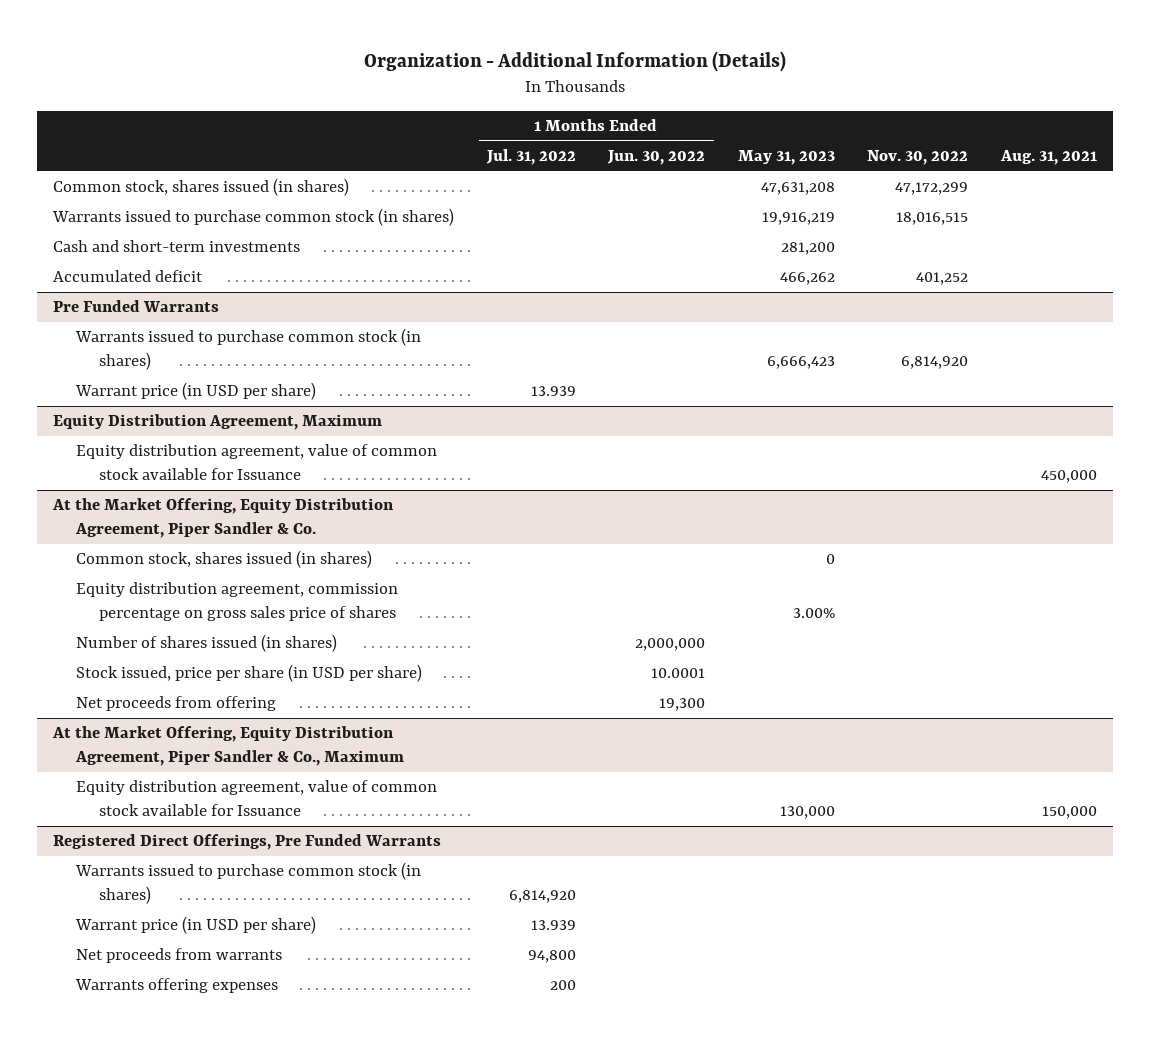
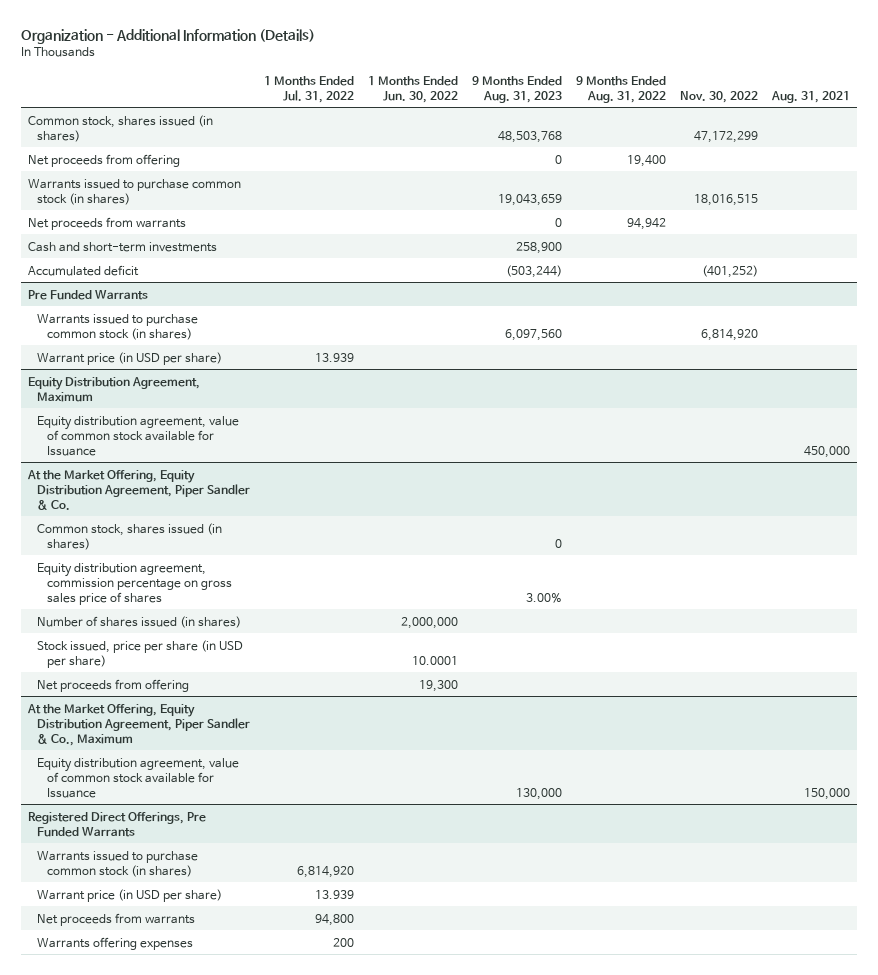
[737,150,835,166] May 31, 2023 -> none
none -> [472,75,563,103] 9 Months Ended Aug. 31, 2023
none -> [576,75,667,103] 9 Months Ended Aug. 31, 2022
none -> [27,153,180,167] Net proceeds from offering
none -> [27,216,186,230] Net proceeds from warrants
[916,272,969,286] 401,252 -> [702,264,759,278] (401,252)

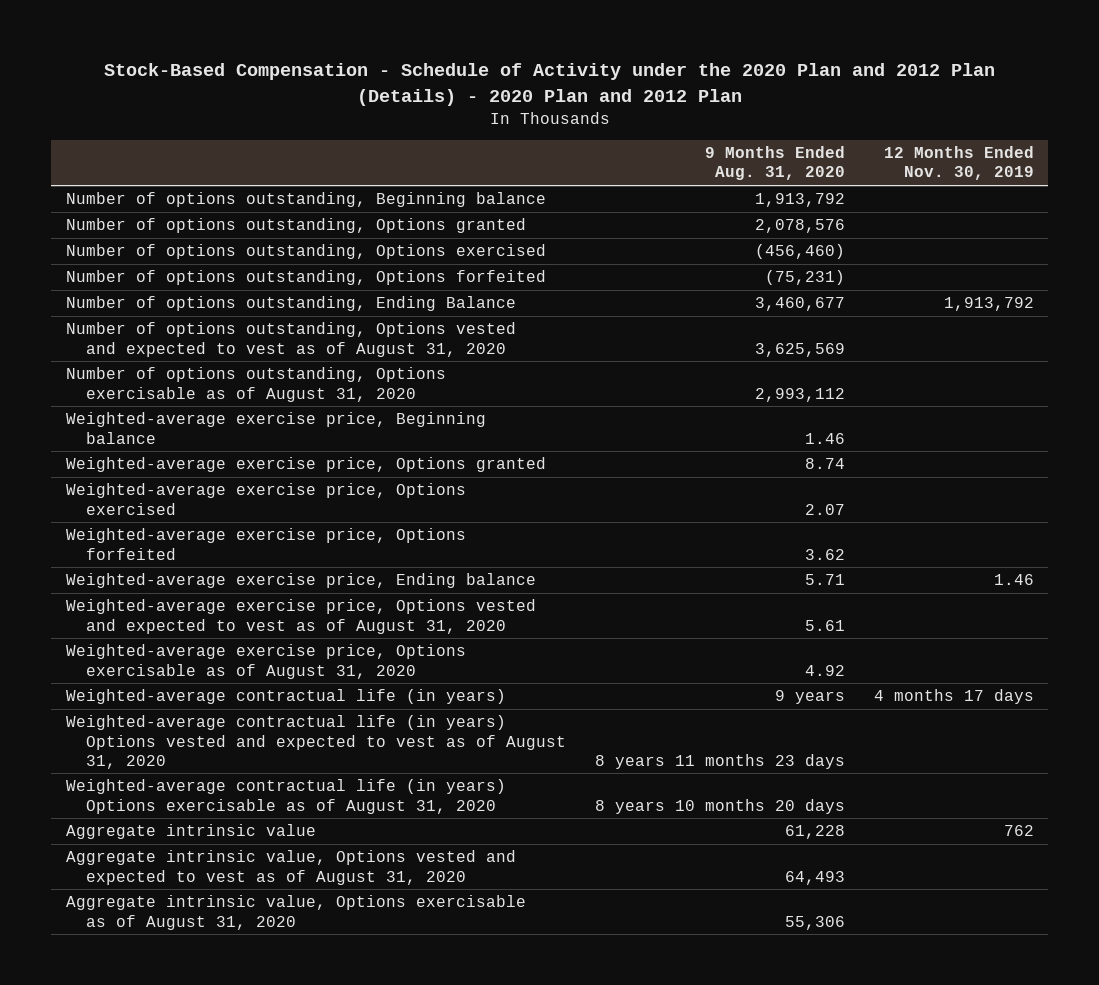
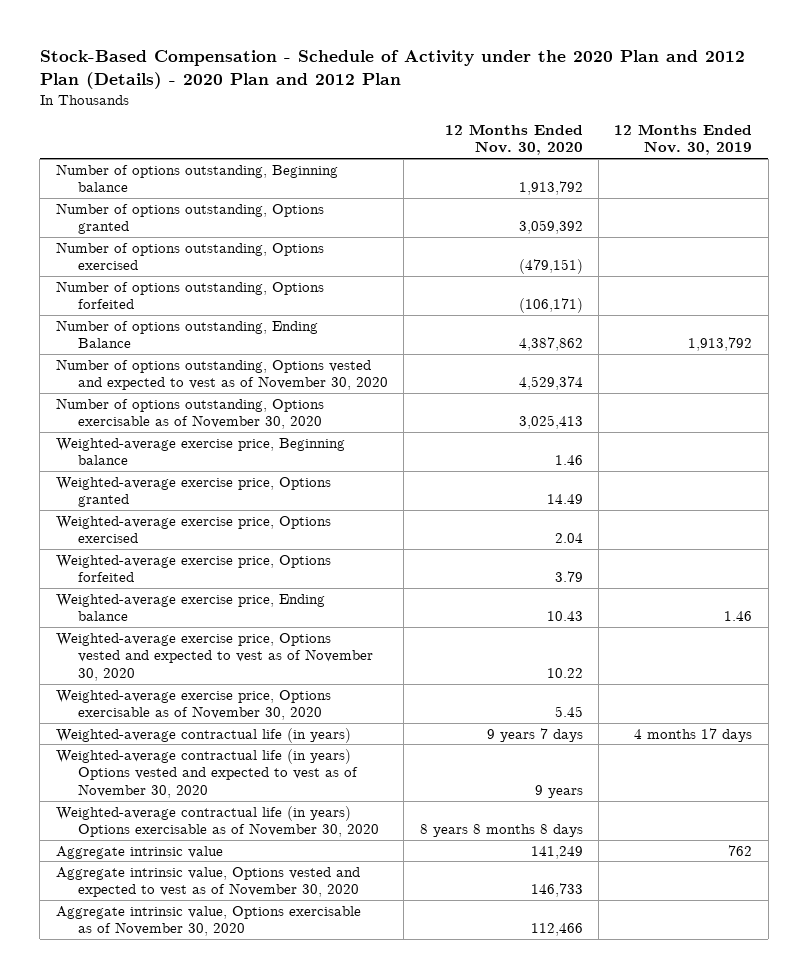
[705,146,846,181] 9 Months Ended Aug. 31, 2020 -> none
none -> [444,123,583,156] 12 Months Ended Nov. 30, 2020
[65,322,516,357] Number of options outstanding, Options vested and expected to vest as of August 31, 2020 -> [55,358,388,391] Number of options outstanding, Options vested and expected to vest as of November 30, 2020
[65,367,446,402] Number of options outstanding, Options exercisable as of August 31, 2020 -> [55,397,324,430] Number of options outstanding, Options exercisable as of November 30, 2020
[65,599,536,634] Weighted-average exercise price, Options vested and expected to vest as of August 31, 2020 -> [55,632,373,681] Weighted-average exercise price, Options vested and expected to vest as of November 30, 2020
[65,644,466,679] Weighted-average exercise price, Options exercisable as of August 31, 2020 -> [55,689,331,721] Weighted-average exercise price, Options exercisable as of November 30, 2020
[65,715,567,769] Weighted-average contractual life (in years) Options vested and expected to vest as of August 31, 2020 -> [55,748,358,798] Weighted-average contractual life (in years) Options vested and expected to vest as of November 30, 2020
[65,779,506,814] Weighted-average contractual life (in years) Options exercisable as of August 31, 2020 -> [55,805,379,838] Weighted-average contractual life (in years) Options exercisable as of November 30, 2020
[65,850,516,885] Aggregate intrinsic value, Options vested and expected to vest as of August 31, 2020 -> [55,866,360,898] Aggregate intrinsic value, Options vested and expected to vest as of November 30, 2020
[65,895,526,930] Aggregate intrinsic value, Options exercisable as of August 31, 2020 -> [55,905,361,937] Aggregate intrinsic value, Options exercisable as of November 30, 2020

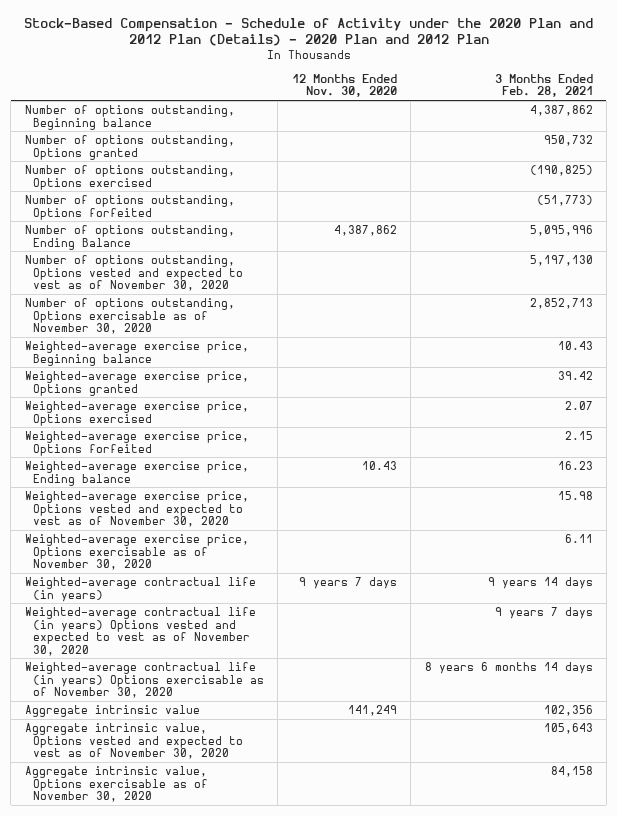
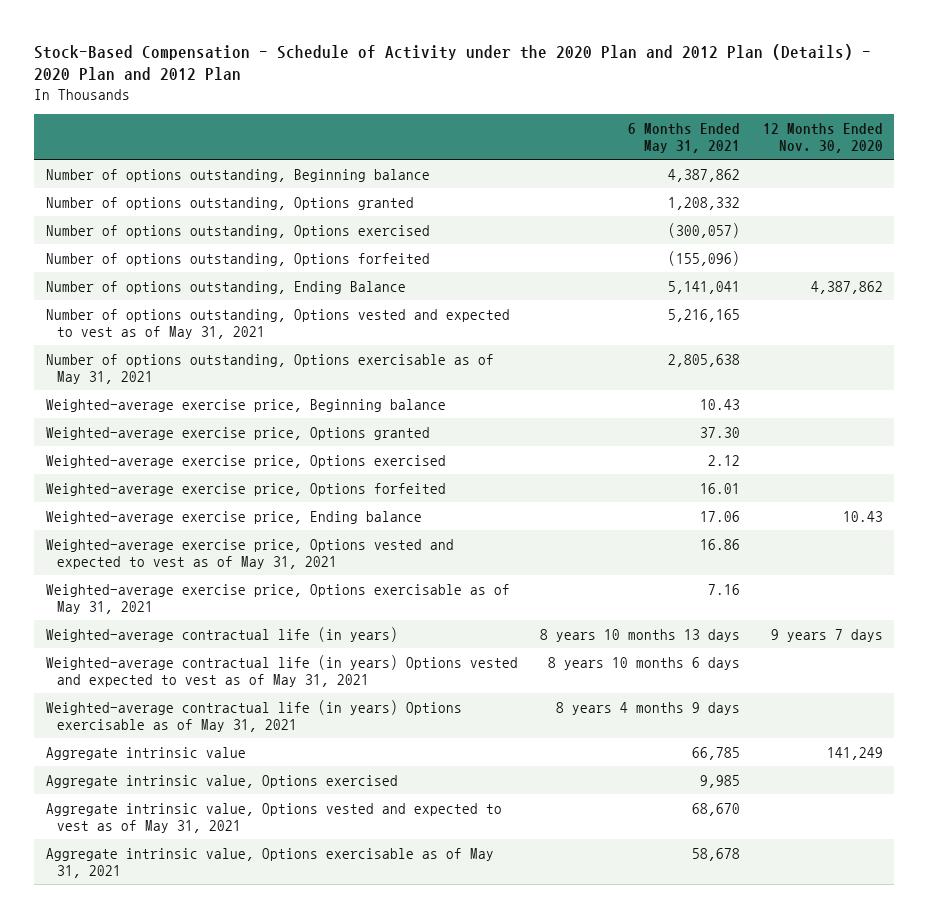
[494,73,593,98] 3 Months Ended Feb. 28, 2021 -> none
none -> [628,122,741,153] 6 Months Ended May 31, 2021
[24,255,243,292] Number of options outstanding, Options vested and expected to vest as of November 30, 2020 -> [45,308,510,339] Number of options outstanding, Options vested and expected to vest as of May 31, 2021
[24,298,235,335] Number of options outstanding, Options exercisable as of November 30, 2020 -> [45,353,494,384] Number of options outstanding, Options exercisable as of May 31, 2021
[24,491,249,528] Weighted-average exercise price, Options vested and expected to vest as of November 30, 2020 -> [45,538,454,569] Weighted-average exercise price, Options vested and expected to vest as of May 31, 2021
[24,534,249,571] Weighted-average exercise price, Options exercisable as of November 30, 2020 -> [45,583,510,614] Weighted-average exercise price, Options exercisable as of May 31, 2021
[24,607,256,656] Weighted-average contractual life (in years) Options vested and expected to vest as of November 30, 2020 -> [45,654,518,687] Weighted-average contractual life (in years) Options vested and expected to vest as of May 31, 2021
[24,662,264,699] Weighted-average contractual life (in years) Options exercisable as of November 30, 2020 -> [45,699,462,732] Weighted-average contractual life (in years) Options exercisable as of May 31, 2021
none -> [45,774,398,788] Aggregate intrinsic value, Options exercised
[24,723,243,760] Aggregate intrinsic value, Options vested and expected to vest as of November 30, 2020 -> [45,802,502,833] Aggregate intrinsic value, Options vested and expected to vest as of May 31, 2021
[24,766,208,803] Aggregate intrinsic value, Options exercisable as of November 30, 2020 -> [45,847,494,878] Aggregate intrinsic value, Options exercisable as of May 31, 2021

